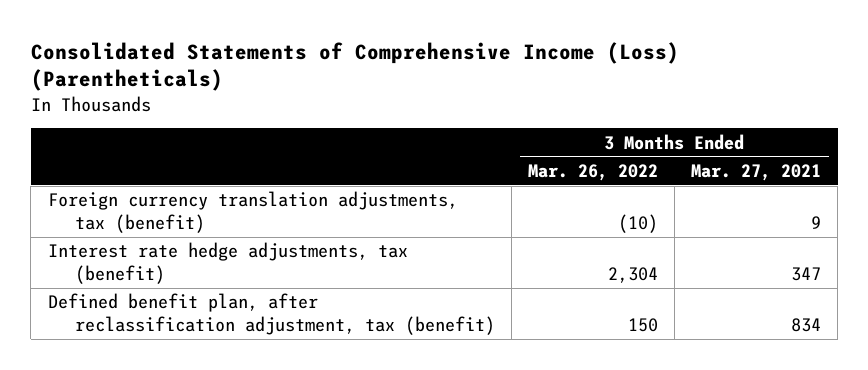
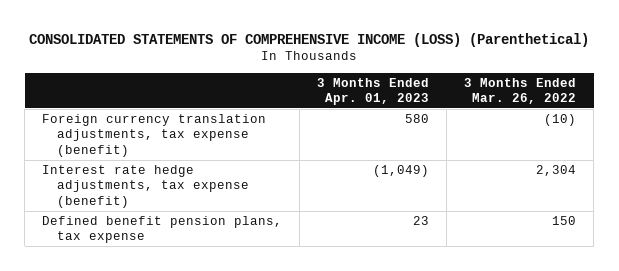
[30,41,679,92] Consolidated Statements of Comprehensive Income (Loss) (Parentheticals) -> [29,32,590,47] CONSOLIDATED STATEMENTS OF COMPREHENSIVE INCOME (LOSS) (Parenthetical)
[690,164,821,182] Mar. 27, 2021 -> none
none -> [317,77,430,105] 3 Months Ended Apr. 01, 2023
[47,191,458,233] Foreign currency translation adjustments, tax (benefit) -> [42,114,267,157] Foreign currency translation adjustments, tax expense (benefit)
[47,242,408,284] Interest rate hedge adjustments, tax (benefit) -> [42,165,250,208] Interest rate hedge adjustments, tax expense (benefit)
[47,293,495,335] Defined benefit plan, after reclassification adjustment, tax (benefit) -> [42,216,283,244] Defined benefit pension plans, tax expense

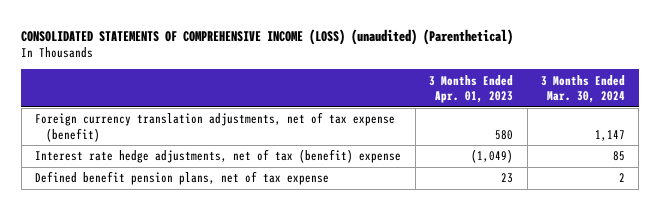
[29,32,590,47] CONSOLIDATED STATEMENTS OF COMPREHENSIVE INCOME (LOSS) (Parenthetical) -> [21,28,514,45] CONSOLIDATED STATEMENTS OF COMPREHENSIVE INCOME (LOSS) (unaudited) (Parenthetical)
[464,77,577,104] 3 Months Ended Mar. 26, 2022 -> none
none -> [541,74,626,104] 3 Months Ended Mar. 30, 2024
[42,114,267,157] Foreign currency translation adjustments, tax expense (benefit) -> [35,112,396,142] Foreign currency translation adjustments, net of tax expense (benefit)
[42,165,250,208] Interest rate hedge adjustments, tax expense (benefit) -> [35,149,402,164] Interest rate hedge adjustments, net of tax (benefit) expense
[42,216,283,244] Defined benefit pension plans, tax expense -> [35,171,330,186] Defined benefit pension plans, net of tax expense

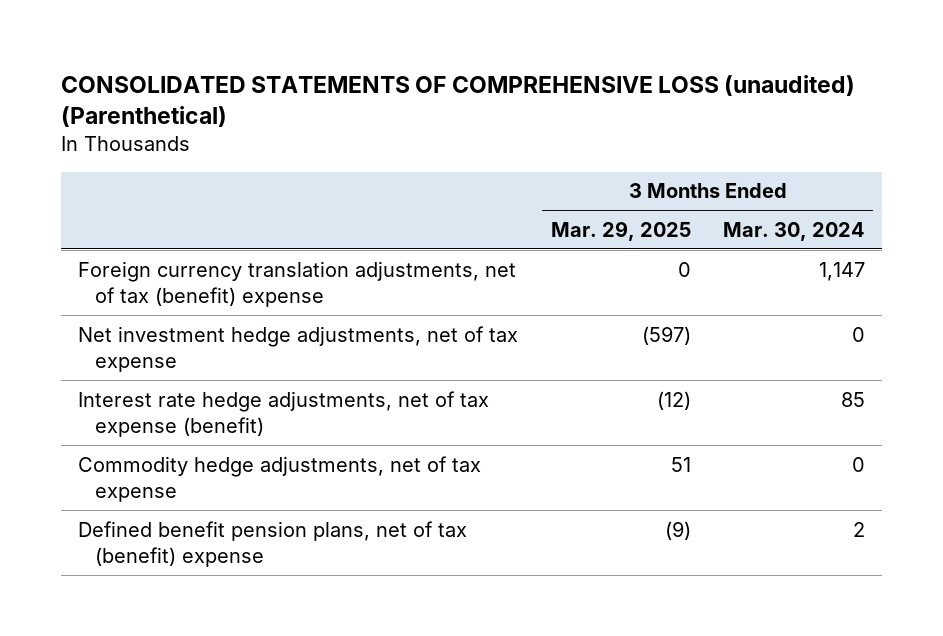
[21,28,514,45] CONSOLIDATED STATEMENTS OF COMPREHENSIVE INCOME (LOSS) (unaudited) (Parenthetical) -> [61,74,856,128] CONSOLIDATED STATEMENTS OF COMPREHENSIVE LOSS (unaudited) (Parenthetical)
[429,74,514,104] 3 Months Ended Apr. 01, 2023 -> none
none -> [550,220,691,241] Mar. 29, 2025
[35,112,396,142] Foreign currency translation adjustments, net of tax expense (benefit) -> [77,260,516,307] Foreign currency translation adjustments, net of tax (benefit) expense
none -> [77,325,518,372] Net investment hedge adjustments, net of tax expense
[35,149,402,164] Interest rate hedge adjustments, net of tax (benefit) expense -> [77,390,489,437] Interest rate hedge adjustments, net of tax expense (benefit)
none -> [77,455,481,502] Commodity hedge adjustments, net of tax expense
[35,171,330,186] Defined benefit pension plans, net of tax expense -> [77,520,467,567] Defined benefit pension plans, net of tax (benefit) expense

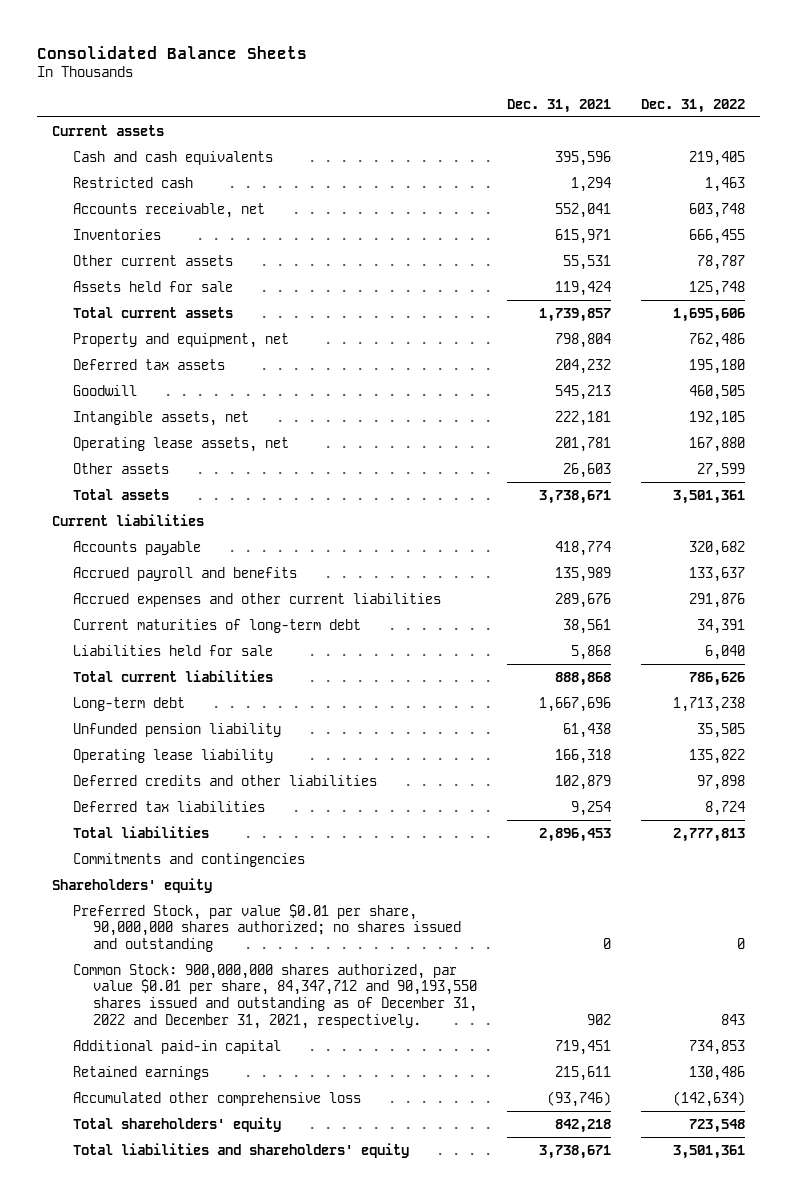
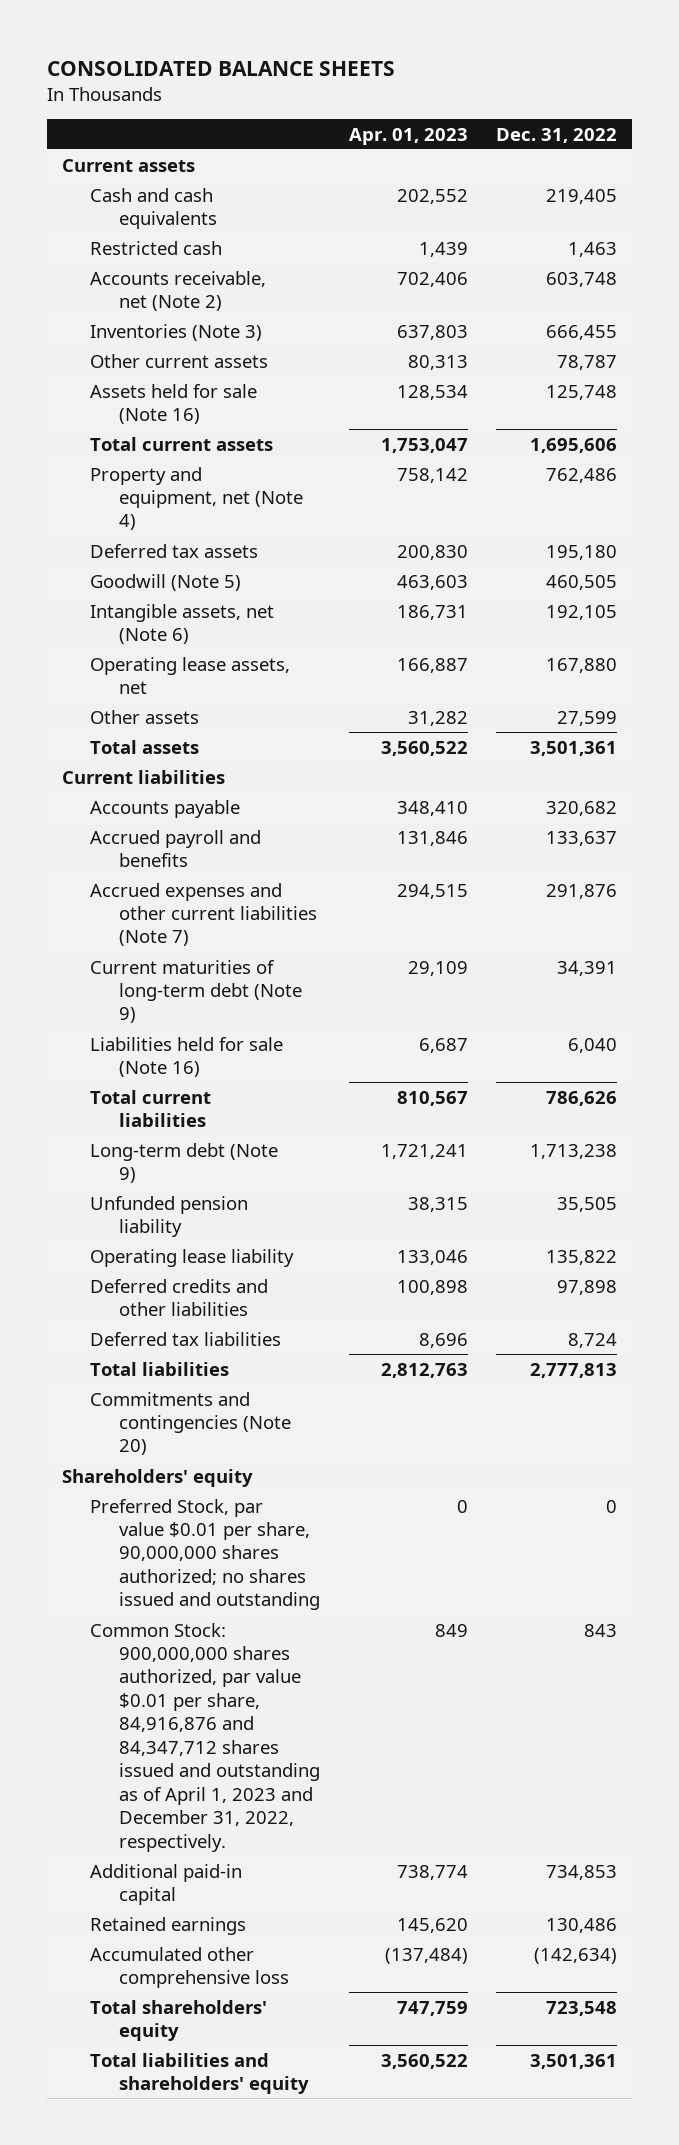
[37,45,308,59] Consolidated Balance Sheets -> [47,60,396,76] CONSOLIDATED BALANCE SHEETS
[507,98,612,113] Dec. 31, 2021 -> none
none -> [348,127,468,145] Apr. 01, 2023
[72,202,265,218] Accounts receivable, net -> [90,270,267,312] Accounts receivable, net (Note 2)
[72,228,161,240] Inventories -> [90,323,263,341] Inventories (Note 3)
[72,280,233,292] Assets held for sale -> [90,383,258,425] Assets held for sale (Note 16)
[72,332,289,348] Property and equipment, net -> [90,466,303,531] Property and equipment, net (Note 4)
[72,384,137,396] Goodwill -> [90,573,242,591] Goodwill (Note 5)
[72,410,249,426] Intangible assets, net -> [90,603,275,645] Intangible assets, net (Note 6)
[72,592,441,607] Accrued expenses and other current liabilities -> [90,882,317,947] Accrued expenses and other current liabilities (Note 7)
[72,618,361,633] Current maturities of long-term debt -> [90,959,302,1024] Current maturities of long-term debt (Note 9)
[72,644,273,656] Liabilities held for sale -> [90,1036,284,1078] Liabilities held for sale (Note 16)
[72,696,185,711] Long-term debt -> [90,1142,279,1184] Long-term debt (Note 9)
[72,852,305,867] Commitments and contingencies -> [90,1391,291,1456] Commitments and contingencies (Note 20)
[72,963,477,1029] Common Stock: 900,000,000 shares authorized, par value $0.01 per share, 84,347,712 and 90,193,550 shares issued and outstanding as of December 31, 2022 and December 31, 2021, respectively. -> [90,1622,320,1852] Common Stock: 900,000,000 shares authorized, par value $0.01 per share, 84,916,876 and 84,347,712 shares issued and outstanding as of April 1, 2023 and December 31, 2022, respectively.

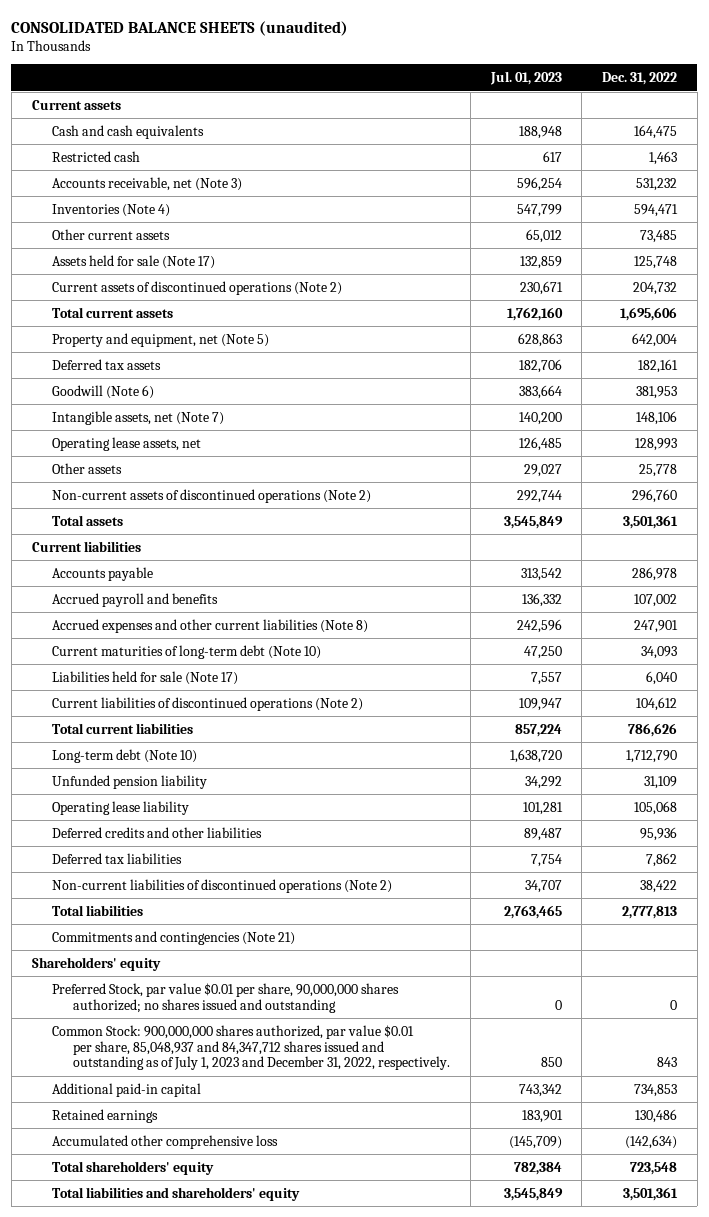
[47,60,396,76] CONSOLIDATED BALANCE SHEETS -> [11,20,349,36] CONSOLIDATED BALANCE SHEETS (unaudited)
[348,127,468,145] Apr. 01, 2023 -> none
none -> [489,71,562,86] Jul. 01, 2023
[546,188,618,204] 219,405 -> [634,124,678,139] 164,475
[90,270,267,312] Accounts receivable, net (Note 2) -> [52,176,243,191] Accounts receivable, net (Note 3)
[546,271,618,287] 603,748 -> [636,177,678,191] 531,232
[90,323,263,341] Inventories (Note 3) -> [52,203,171,217] Inventories (Note 4)
[546,324,618,340] 666,455 -> [634,203,679,217] 594,471
[557,354,618,370] 78,787 -> [640,229,678,243] 73,485
[90,383,258,425] Assets held for sale (Note 16) -> [52,254,216,269] Assets held for sale (Note 17)
none -> [52,280,343,295] Current assets of discontinued operations (Note 2)
[90,466,303,531] Property and equipment, net (Note 4) -> [52,332,270,347] Property and equipment, net (Note 5)
[546,467,618,483] 762,486 -> [632,332,678,347] 642,004
[546,544,618,560] 195,180 -> [638,358,679,373] 182,161
[90,573,242,591] Goodwill (Note 5) -> [52,384,155,399] Goodwill (Note 6)
[546,574,618,590] 460,505 -> [636,385,678,399] 381,953
[90,603,275,645] Intangible assets, net (Note 6) -> [52,410,225,425] Intangible assets, net (Note 7)
[546,604,618,620] 192,105 -> [636,410,678,425] 148,106
[546,657,618,673] 167,880 -> [635,437,678,451] 128,993
[557,710,618,726] 27,599 -> [639,463,678,477] 25,778
none -> [52,488,372,503] Non-current assets of discontinued operations (Note 2)
[546,800,618,816] 320,682 -> [632,566,678,581] 286,978
[546,830,618,846] 133,637 -> [634,593,678,607] 107,002
[90,882,317,947] Accrued expenses and other current liabilities (Note 7) -> [52,618,369,633] Accrued expenses and other current liabilities (Note 8)
[546,883,618,899] 291,876 -> [634,619,679,633] 247,901
[90,959,302,1024] Current maturities of long-term debt (Note 9) -> [52,644,322,659] Current maturities of long-term debt (Note 10)
[557,960,618,976] 34,391 -> [641,645,678,659] 34,093
[90,1036,284,1078] Liabilities held for sale (Note 16) -> [52,670,239,685] Liabilities held for sale (Note 17)
none -> [52,696,364,711] Current liabilities of discontinued operations (Note 2)
[90,1142,279,1184] Long-term debt (Note 9) -> [52,748,198,763] Long-term debt (Note 10)
[530,1143,618,1159] 1,713,238 -> [626,749,678,763] 1,712,790
[557,1196,618,1212] 35,505 -> [644,775,678,789] 31,109
[546,1249,618,1265] 135,822 -> [634,800,678,815] 105,068
[557,1279,618,1295] 97,898 -> [640,826,678,841] 95,936
[568,1332,618,1348] 8,724 -> [646,852,678,867] 7,862
none -> [52,878,393,893] Non-current liabilities of discontinued operations (Note 2)
[90,1391,291,1456] Commitments and contingencies (Note 20) -> [52,930,296,945] Commitments and contingencies (Note 21)
[90,1622,320,1852] Common Stock: 900,000,000 shares authorized, par value $0.01 per share, 84,916,876 and 84,347,712 shares issued and outstanding as of April 1, 2023 and December 31, 2022, respectively. -> [52,1024,451,1071] Common Stock: 900,000,000 shares authorized, par value $0.01 per share, 85,048,937 and 84,347,712 shares issued and outstanding as of July 1, 2023 and December 31, 2022, respectively.

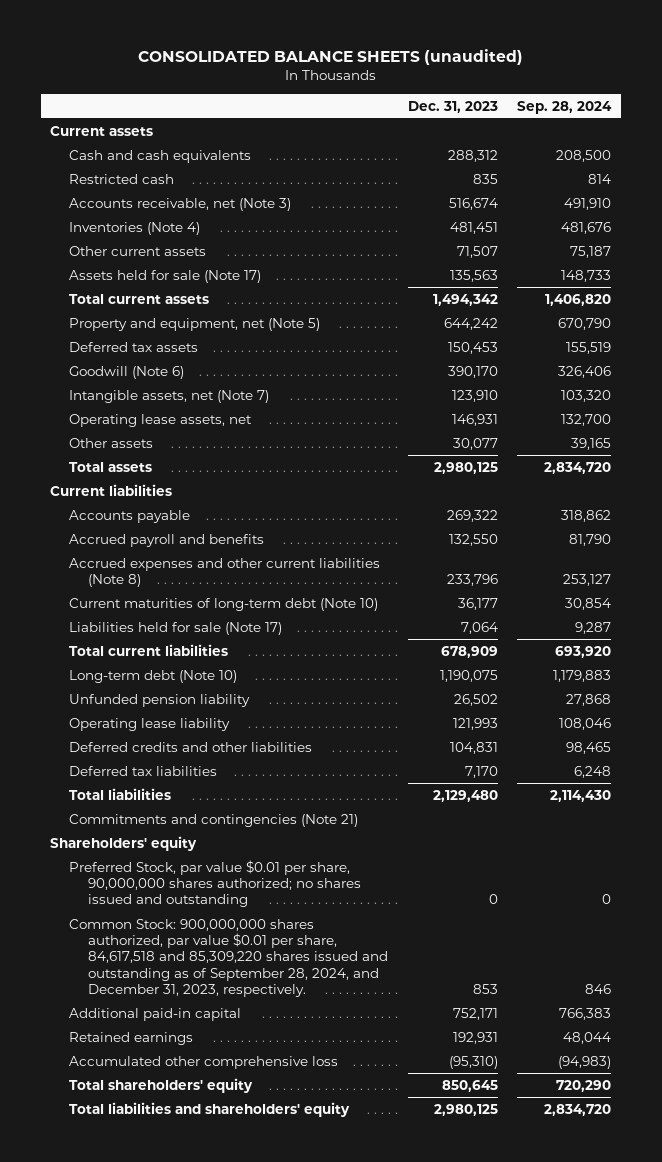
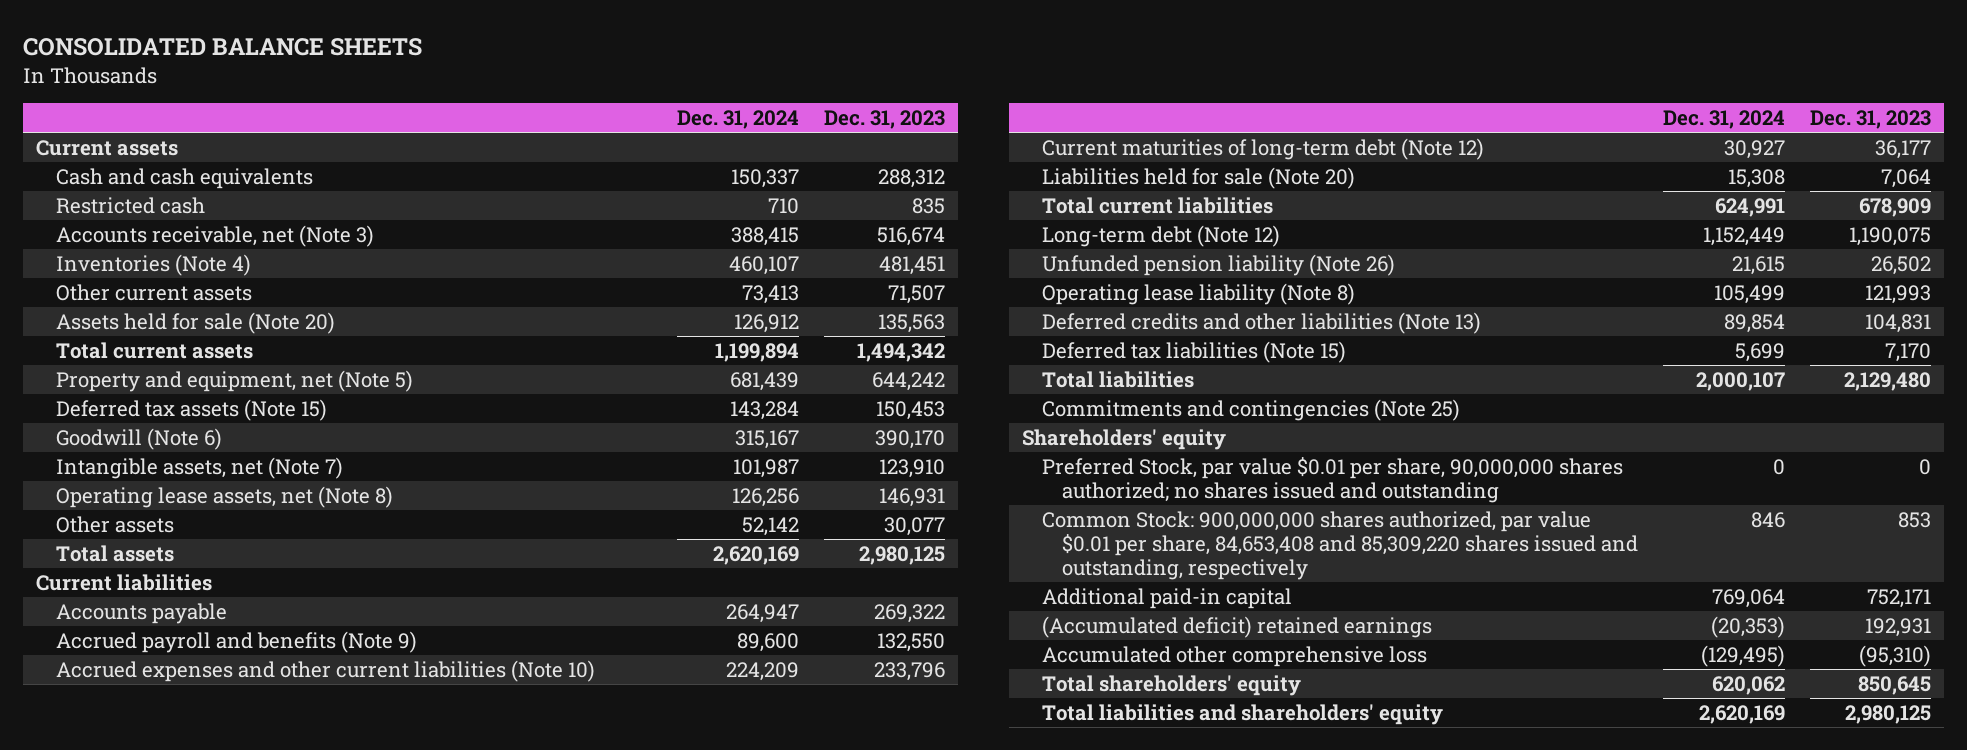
[137,48,523,65] CONSOLIDATED BALANCE SHEETS (unaudited) -> [23,37,423,56] CONSOLIDATED BALANCE SHEETS
[517,100,613,114] Sep. 28, 2024 -> none
none -> [676,110,799,130] Dec. 31, 2024
[69,269,262,283] Assets held for sale (Note 17) -> [55,312,335,335] Assets held for sale (Note 20)
[69,341,199,352] Deferred tax assets -> [55,399,327,422] Deferred tax assets (Note 15)
[69,413,253,427] Operating lease assets, net -> [55,486,393,509] Operating lease assets, net (Note 8)
[69,533,265,547] Accrued payroll and benefits -> [55,631,417,654] Accrued payroll and benefits (Note 9)
[69,557,381,588] Accrued expenses and other current liabilities (Note 8) -> [55,660,595,683] Accrued expenses and other current liabilities (Note 10)
[69,597,379,611] Current maturities of long-term debt (Note 10) -> [1041,138,1484,161] Current maturities of long-term debt (Note 12)
[69,621,283,635] Liabilities held for sale (Note 17) -> [1041,167,1355,190] Liabilities held for sale (Note 20)
[69,669,238,683] Long-term debt (Note 10) -> [1041,225,1280,248] Long-term debt (Note 12)
[69,693,251,707] Unfunded pension liability -> [1041,254,1395,277] Unfunded pension liability (Note 26)
[69,717,231,731] Operating lease liability -> [1041,283,1355,306] Operating lease liability (Note 8)
[69,741,313,752] Deferred credits and other liabilities -> [1041,312,1481,335] Deferred credits and other liabilities (Note 13)
[69,765,218,776] Deferred tax liabilities -> [1041,341,1346,364] Deferred tax liabilities (Note 15)
[69,813,359,827] Commitments and contingencies (Note 21) -> [1041,399,1460,422] Commitments and contingencies (Note 25)
[69,918,389,998] Common Stock: 900,000,000 shares authorized, par value $0.01 per share, 84,617,518 and 85,309,220 shares issued and outstanding as of September 28, 2024, and December 31, 2023, respectively. -> [1041,511,1638,581] Common Stock: 900,000,000 shares authorized, par value $0.01 per share, 84,653,408 and 85,309,220 shares issued and outstanding, respectively
[69,1031,194,1045] Retained earnings -> [1041,616,1432,639] (Accumulated deficit) retained earnings

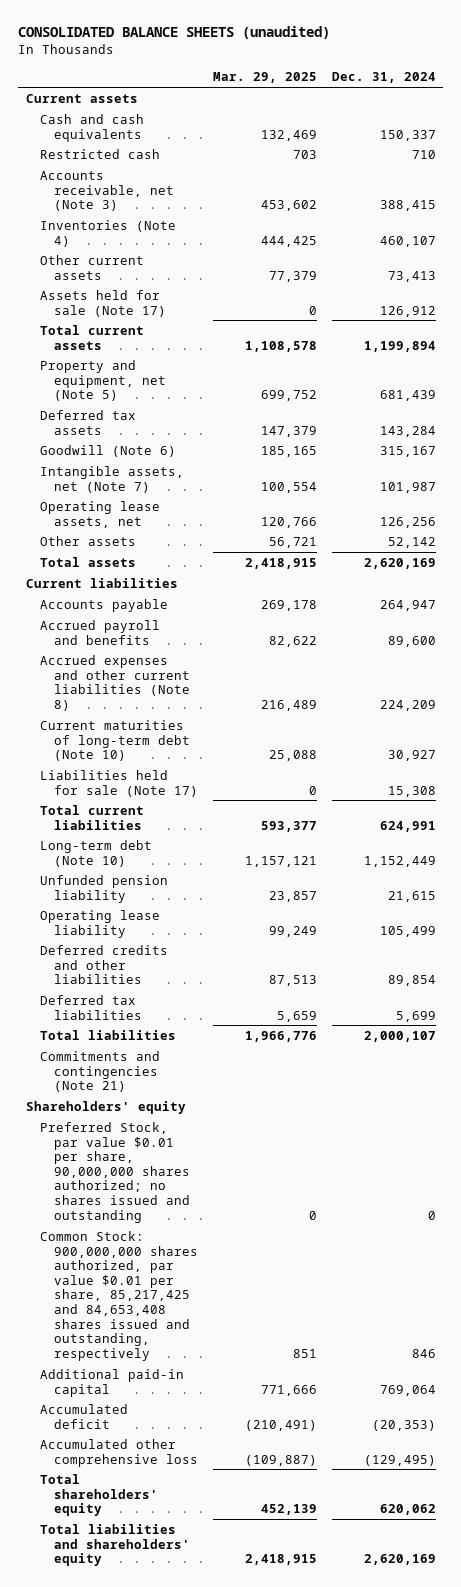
[23,37,423,56] CONSOLIDATED BALANCE SHEETS -> [17,26,330,40] CONSOLIDATED BALANCE SHEETS (unaudited)
[824,110,946,130] Dec. 31, 2023 -> none
none -> [212,72,317,84] Mar. 29, 2025
[55,312,335,335] Assets held for sale (Note 20) -> [39,289,166,317] Assets held for sale (Note 17)
[55,399,327,422] Deferred tax assets (Note 15) -> [39,409,136,435] Deferred tax assets
[55,486,393,509] Operating lease assets, net (Note 8) -> [39,500,160,528] Operating lease assets, net
[55,631,417,654] Accrued payroll and benefits (Note 9) -> [39,619,160,645] Accrued payroll and benefits
[55,660,595,683] Accrued expenses and other current liabilities (Note 10) -> [39,654,190,711] Accrued expenses and other current liabilities (Note 8)
[1041,138,1484,161] Current maturities of long-term debt (Note 12) -> [39,719,190,762] Current maturities of long-term debt (Note 10)
[1041,167,1355,190] Liabilities held for sale (Note 20) -> [39,769,198,797] Liabilities held for sale (Note 17)
[1041,225,1280,248] Long-term debt (Note 12) -> [39,839,152,867] Long-term debt (Note 10)
[1041,254,1395,277] Unfunded pension liability (Note 26) -> [39,874,168,903] Unfunded pension liability
[1041,283,1355,306] Operating lease liability (Note 8) -> [39,909,160,938] Operating lease liability
[1041,312,1481,335] Deferred credits and other liabilities (Note 13) -> [39,944,168,985] Deferred credits and other liabilities
[1041,341,1346,364] Deferred tax liabilities (Note 15) -> [39,994,142,1020] Deferred tax liabilities
[1041,399,1460,422] Commitments and contingencies (Note 25) -> [39,1050,160,1093] Commitments and contingencies (Note 21)
[1041,511,1638,581] Common Stock: 900,000,000 shares authorized, par value $0.01 per share, 84,653,408 and 85,309,220 shares issued and outstanding, respectively -> [39,1230,198,1361] Common Stock: 900,000,000 shares authorized, par value $0.01 per share, 85,217,425 and 84,653,408 shares issued and outstanding, respectively
[1041,616,1432,639] (Accumulated deficit) retained earnings -> [39,1403,128,1429] Accumulated deficit

